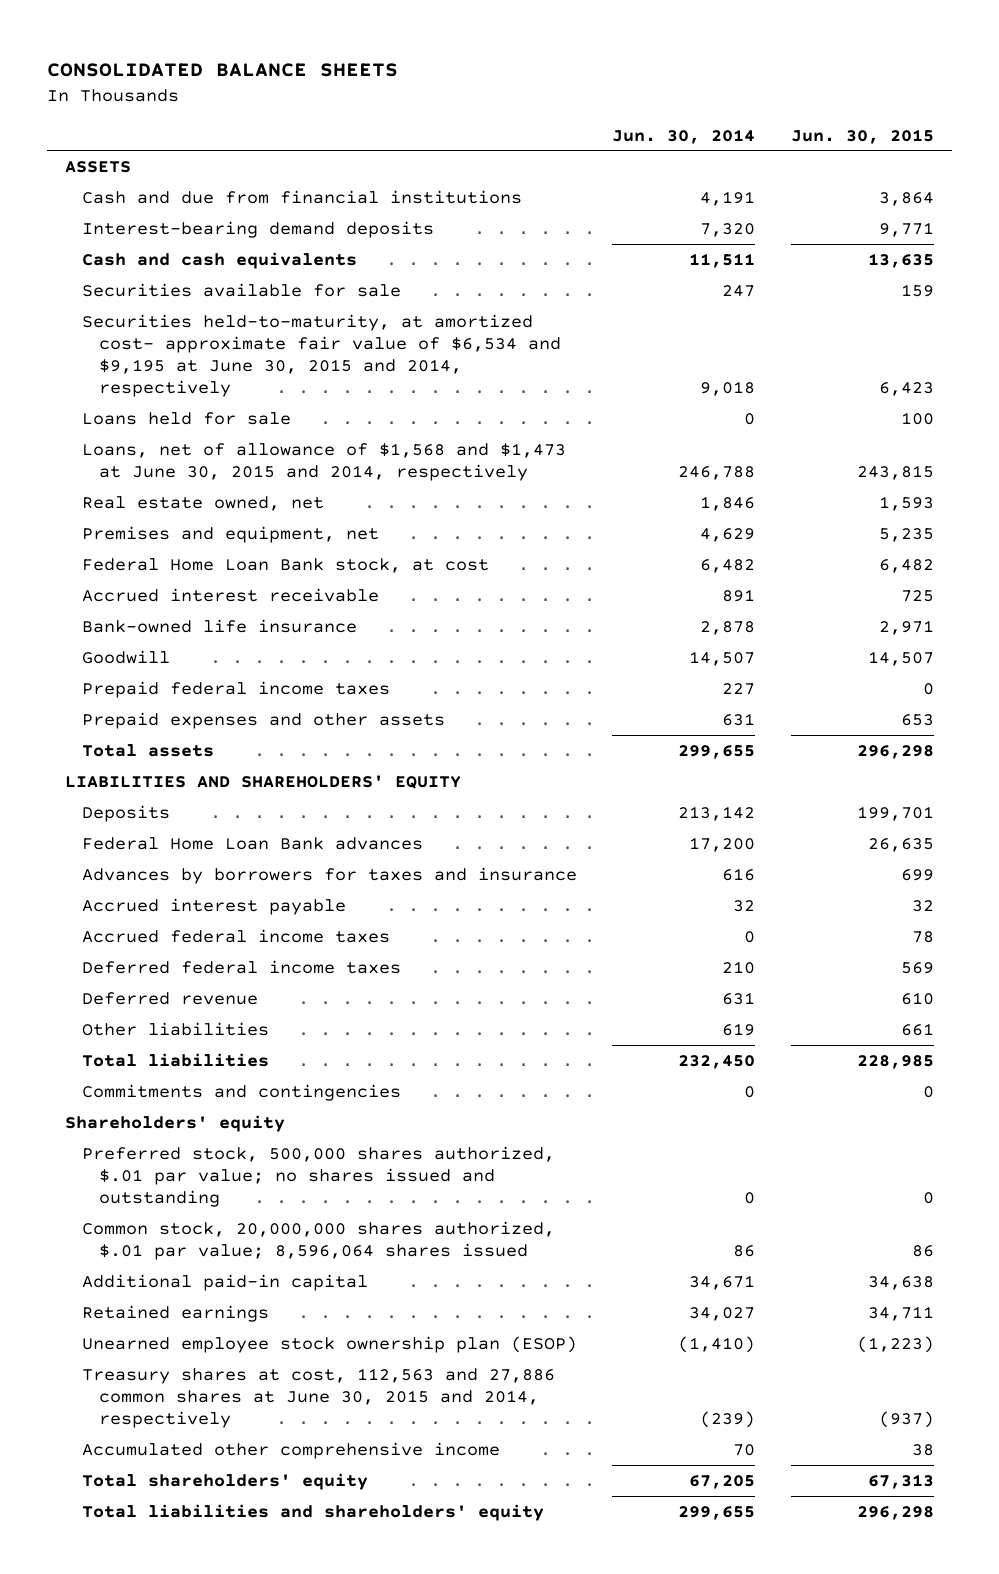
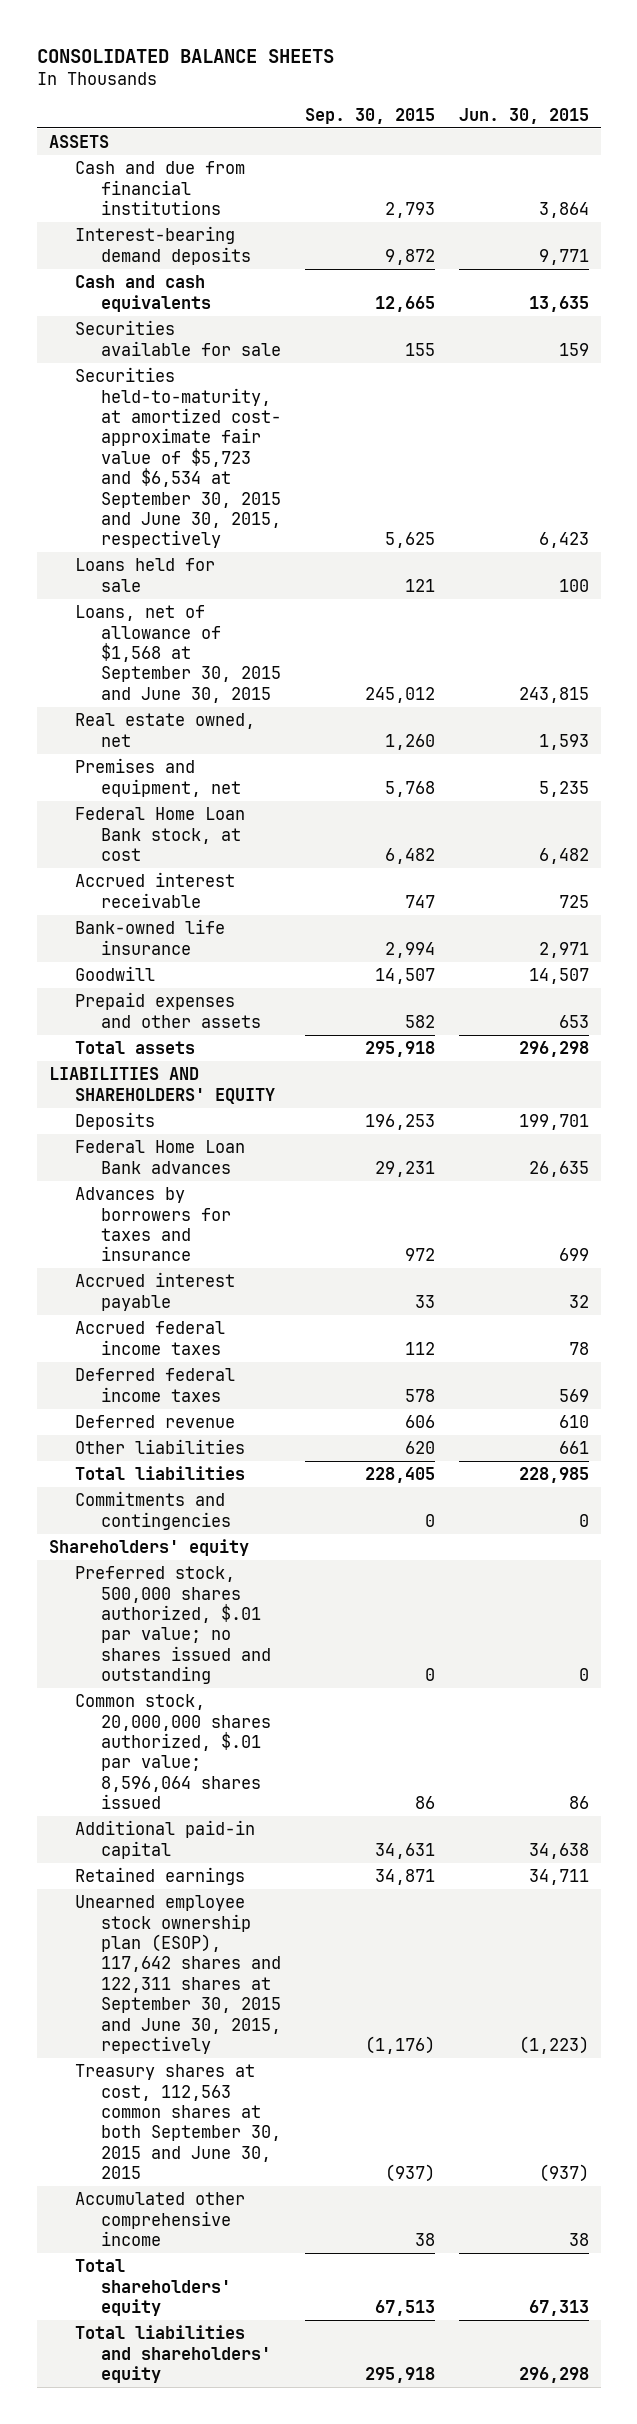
[612,128,756,144] Jun. 30, 2014 -> none
none -> [304,107,435,124] Sep. 30, 2015
[81,313,561,398] Securities held-to-maturity, at amortized cost- approximate fair value of $6,534 and $9,195 at June 30, 2015 and 2014, respectively -> [74,367,281,549] Securities held-to-maturity, at amortized cost- approximate fair value of $5,723 and $6,534 at September 30, 2015 and June 30, 2015, respectively
[81,442,566,481] Loans, net of allowance of $1,568 and $1,473 at June 30, 2015 and 2014, respectively -> [74,605,281,703] Loans, net of allowance of $1,568 at September 30, 2015 and June 30, 2015
[81,680,390,698] Prepaid federal income taxes -> none
[81,1335,577,1353] Unearned employee stock ownership plan (ESOP) -> [74,1895,281,2054] Unearned employee stock ownership plan (ESOP), 117,642 shares and 122,311 shares at September 30, 2015 and June 30, 2015, repectively
[81,1367,555,1429] Treasury shares at cost, 112,563 and 27,886 common shares at June 30, 2015 and 2014, respectively -> [74,2064,281,2180] Treasury shares at cost, 112,563 common shares at both September 30, 2015 and June 30, 2015

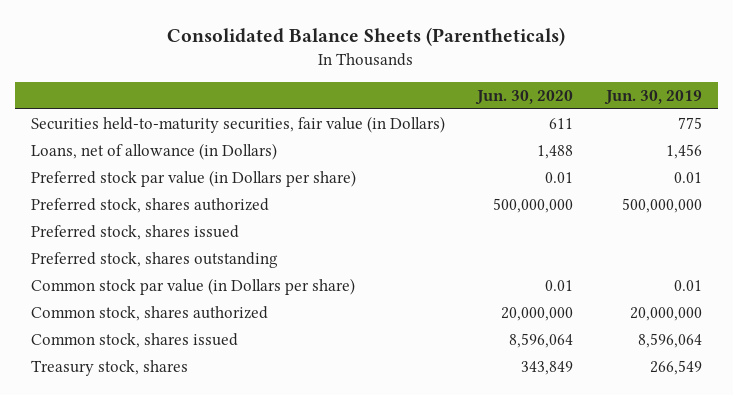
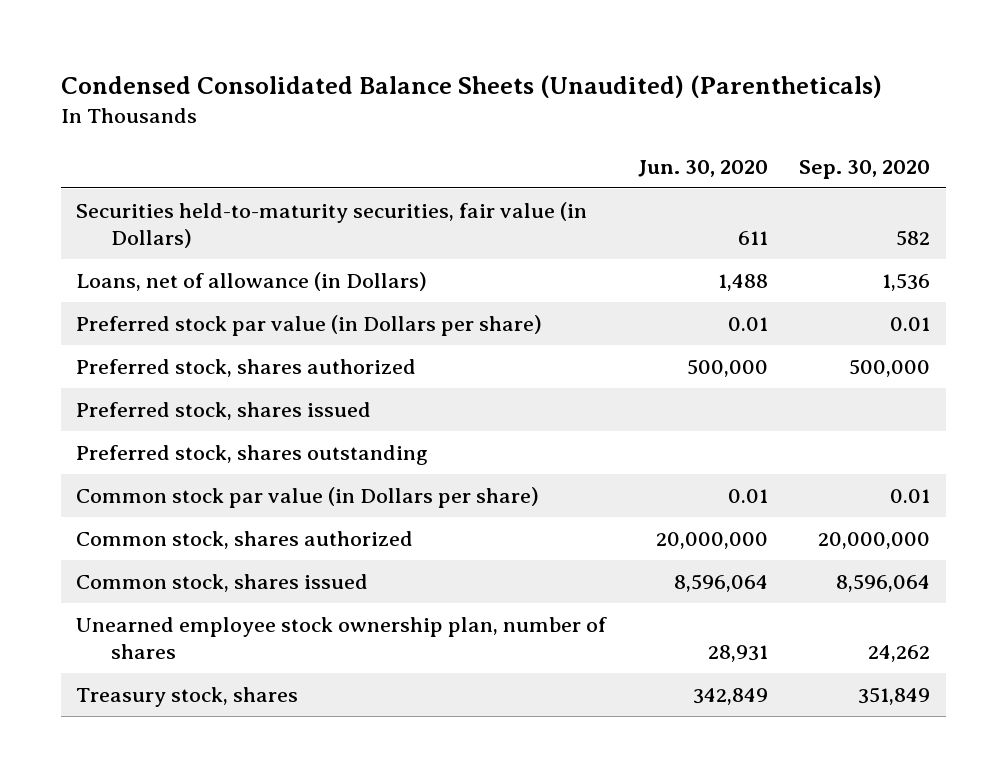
[167,26,566,46] Consolidated Balance Sheets (Parentheticals) -> [60,75,882,99] Condensed Consolidated Balance Sheets (Unaudited) (Parentheticals)
[603,89,702,105] Jun. 30, 2019 -> none
none -> [799,159,931,179] Sep. 30, 2020
[493,197,574,213] 500,000,000 -> [686,359,768,378] 500,000
none -> [76,617,608,660] Unearned employee stock ownership plan, number of shares
[521,360,574,375] 343,849 -> [692,688,768,706] 342,849

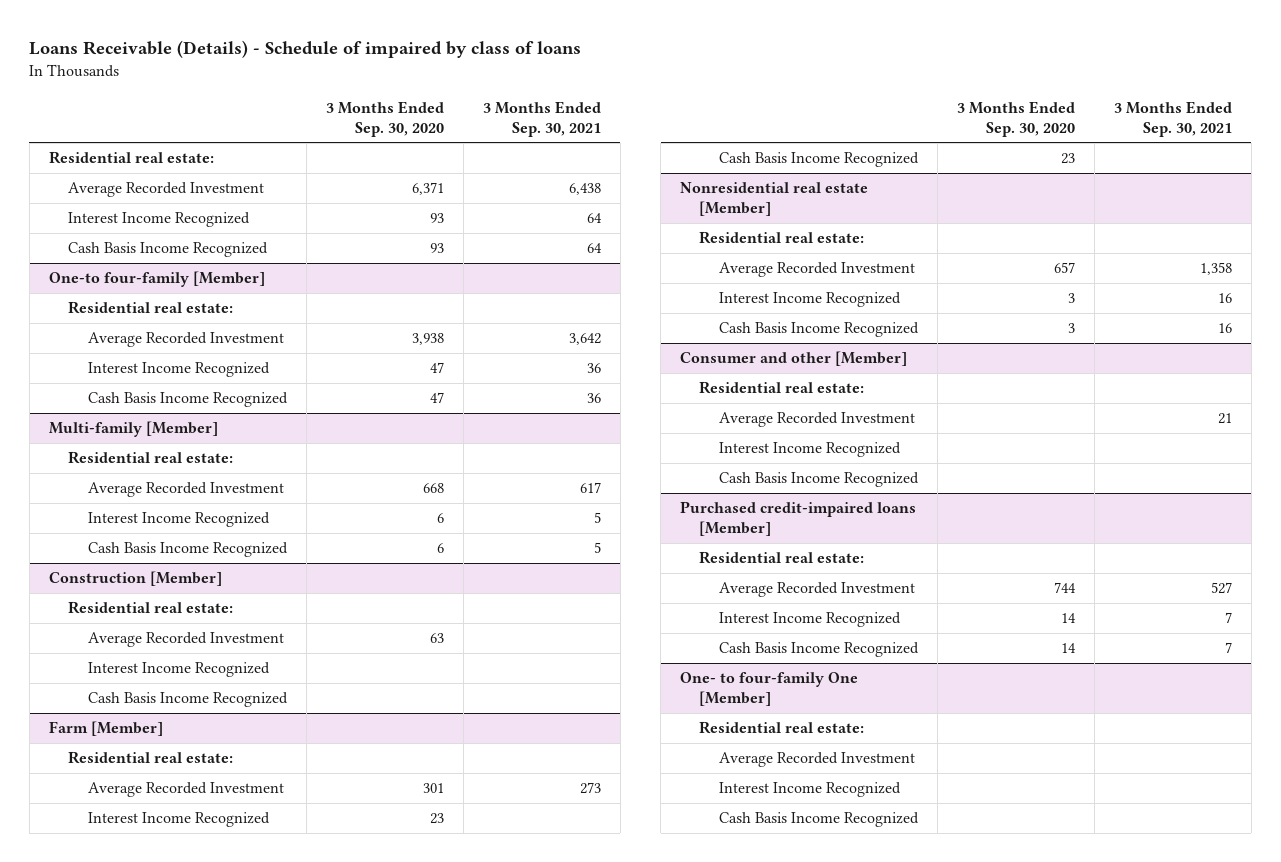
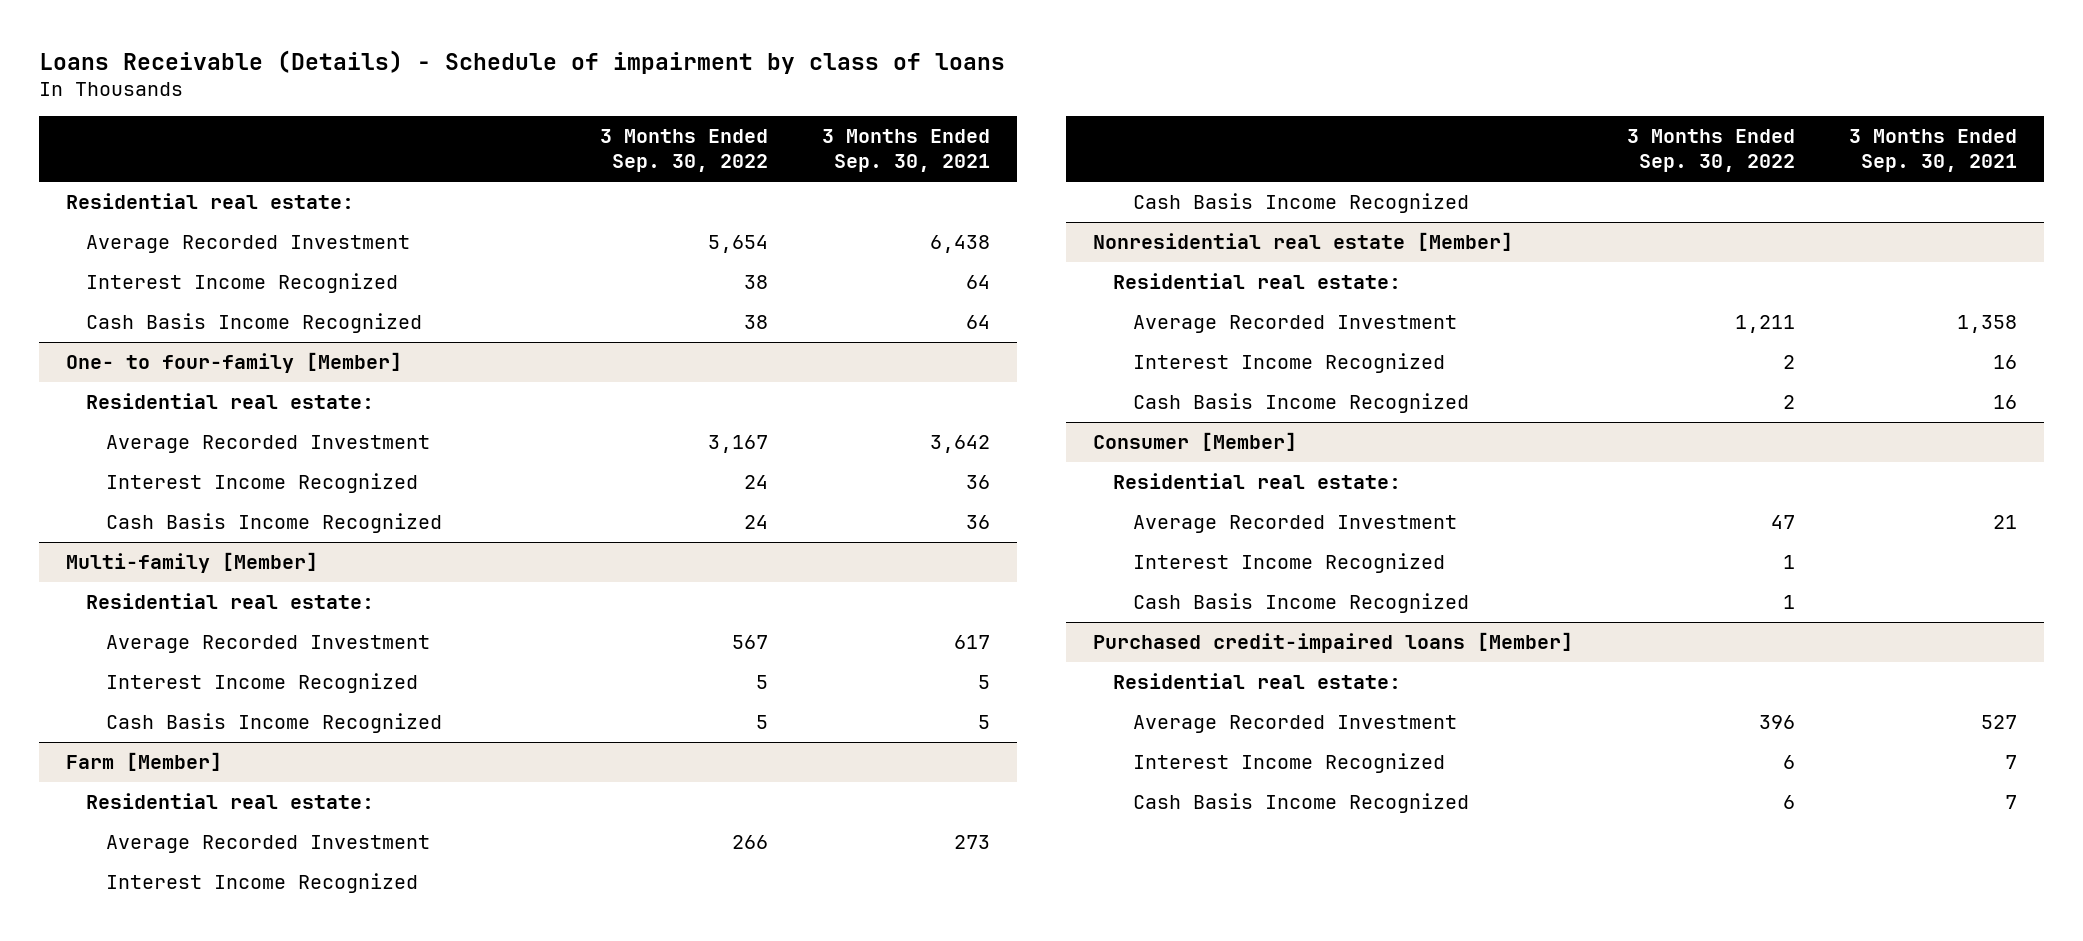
[29,40,582,59] Loans Receivable (Details) - Schedule of impaired by class of loans -> [39,49,1006,74] Loans Receivable (Details) - Schedule of impairment by class of loans
[325,100,444,137] 3 Months Ended Sep. 30, 2020 -> none
none -> [600,129,769,173] 3 Months Ended Sep. 30, 2022
[48,271,265,288] One-to four-family [Member] -> [66,352,403,374] One- to four-family [Member]
[48,571,222,587] Construction [Member] -> none
[68,601,234,615] Residential real estate: -> none
[87,632,284,648] Average Recorded Investment -> none
[87,662,270,678] Interest Income Recognized -> none
[87,692,288,708] Cash Basis Income Recognized -> none
[680,351,908,367] Consumer and other [Member] -> [1093,432,1298,452] Consumer [Member]
[680,672,859,707] One- to four-family One [Member] -> none
[699,721,865,735] Residential real estate: -> none
[718,752,915,768] Average Recorded Investment -> none
[718,782,901,798] Interest Income Recognized -> none
[718,812,919,828] Cash Basis Income Recognized -> none

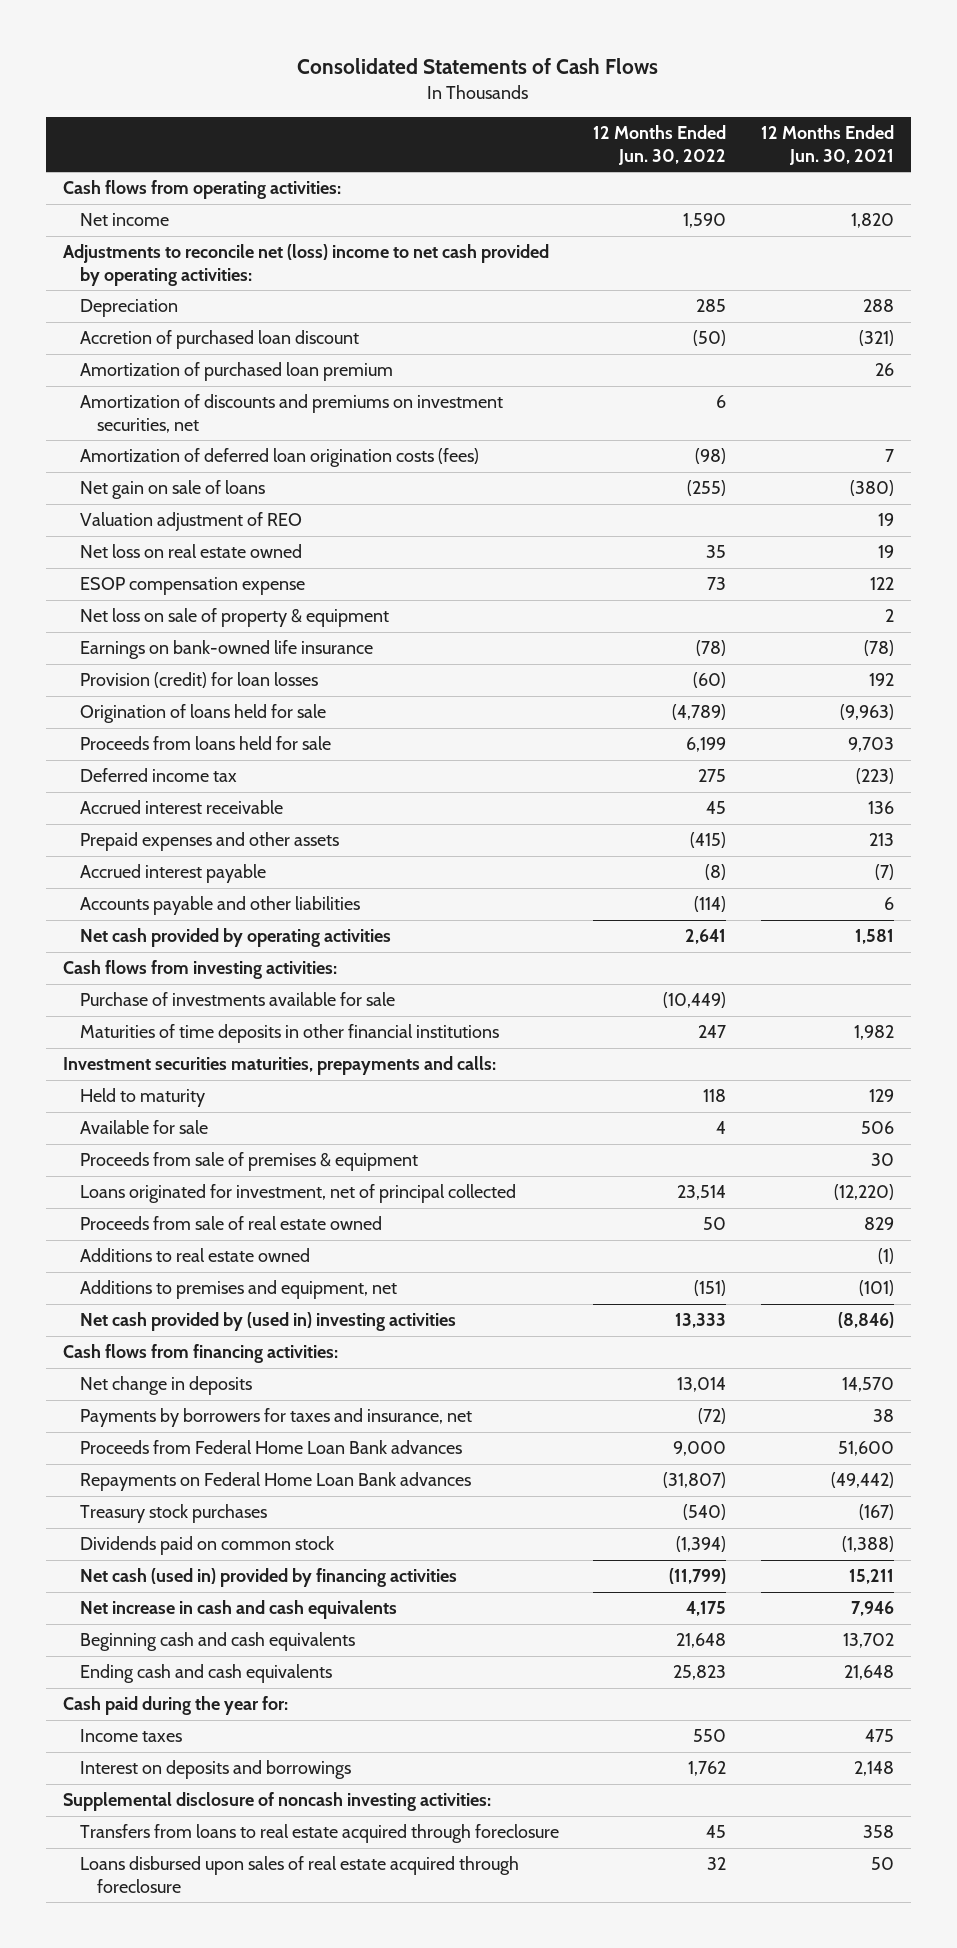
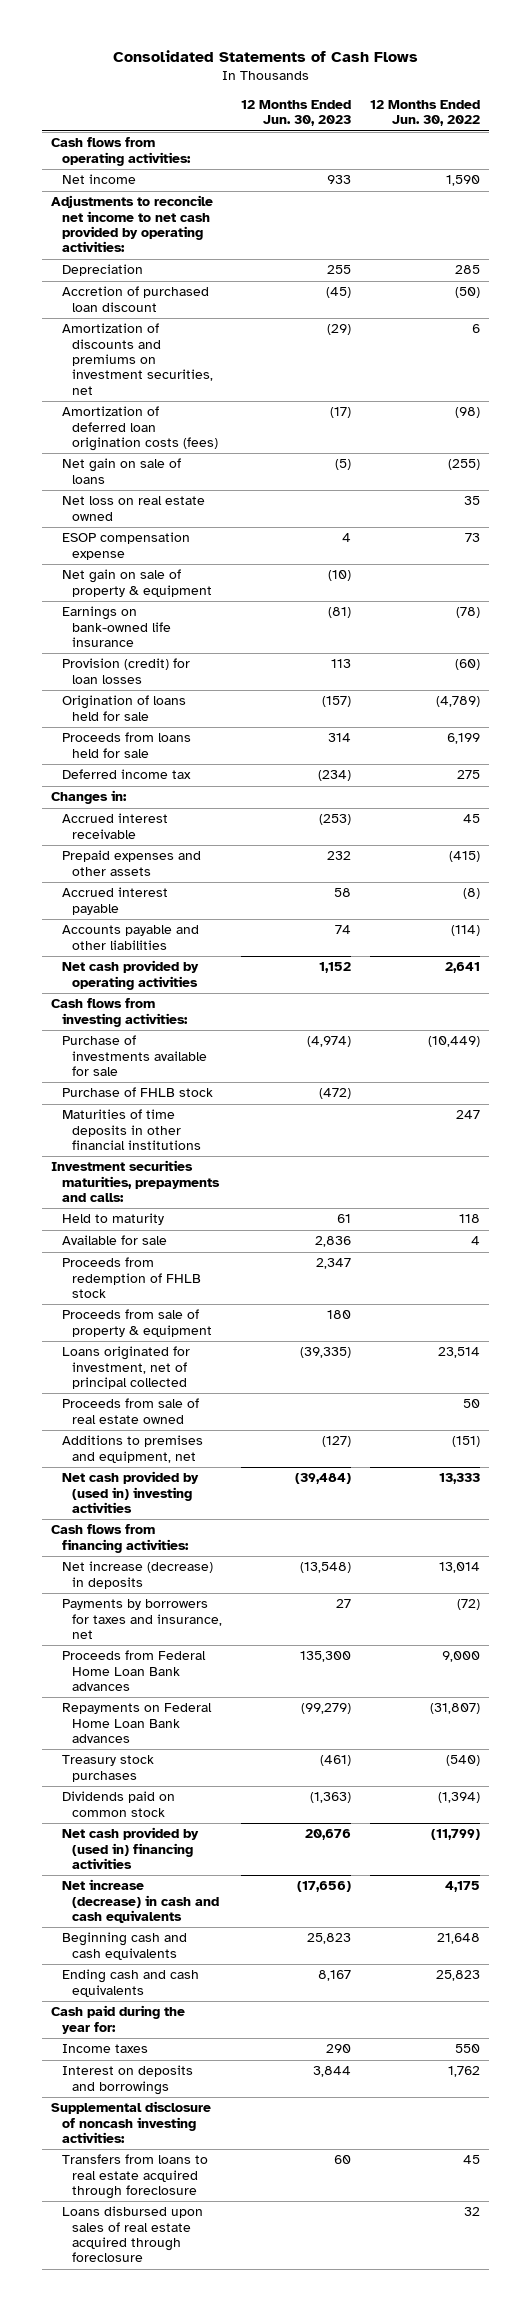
[760,125,894,165] 12 Months Ended Jun. 30, 2021 -> none
none -> [241,99,352,127] 12 Months Ended Jun. 30, 2023
[63,244,550,286] Adjustments to reconcile net (loss) income to net cash provided by operating activities: -> [51,195,214,253] Adjustments to reconcile net income to net cash provided by operating activities:
[80,362,394,382] Amortization of purchased loan premium -> none
[80,512,303,532] Valuation adjustment of REO -> none
[80,608,390,628] Net loss on sale of property & equipment -> [61,569,213,597] Net gain on sale of property & equipment
none -> [51,790,128,805] Changes in:
none -> [61,1087,213,1098] Purchase of FHLB stock
none -> [61,1257,202,1299] Proceeds from redemption of FHLB stock
[80,1152,419,1172] Proceeds from sale of premises & equipment -> [61,1309,213,1337] Proceeds from sale of property & equipment
[80,1248,311,1263] Additions to real estate owned -> none
[80,1376,253,1396] Net change in deposits -> [61,1561,213,1589] Net increase (decrease) in deposits
[80,1568,458,1588] Net cash (used in) provided by financing activities -> [61,1827,199,1870] Net cash provided by (used in) financing activities
[80,1600,398,1620] Net increase in cash and cash equivalents -> [61,1879,220,1924] Net increase (decrease) in cash and cash equivalents

